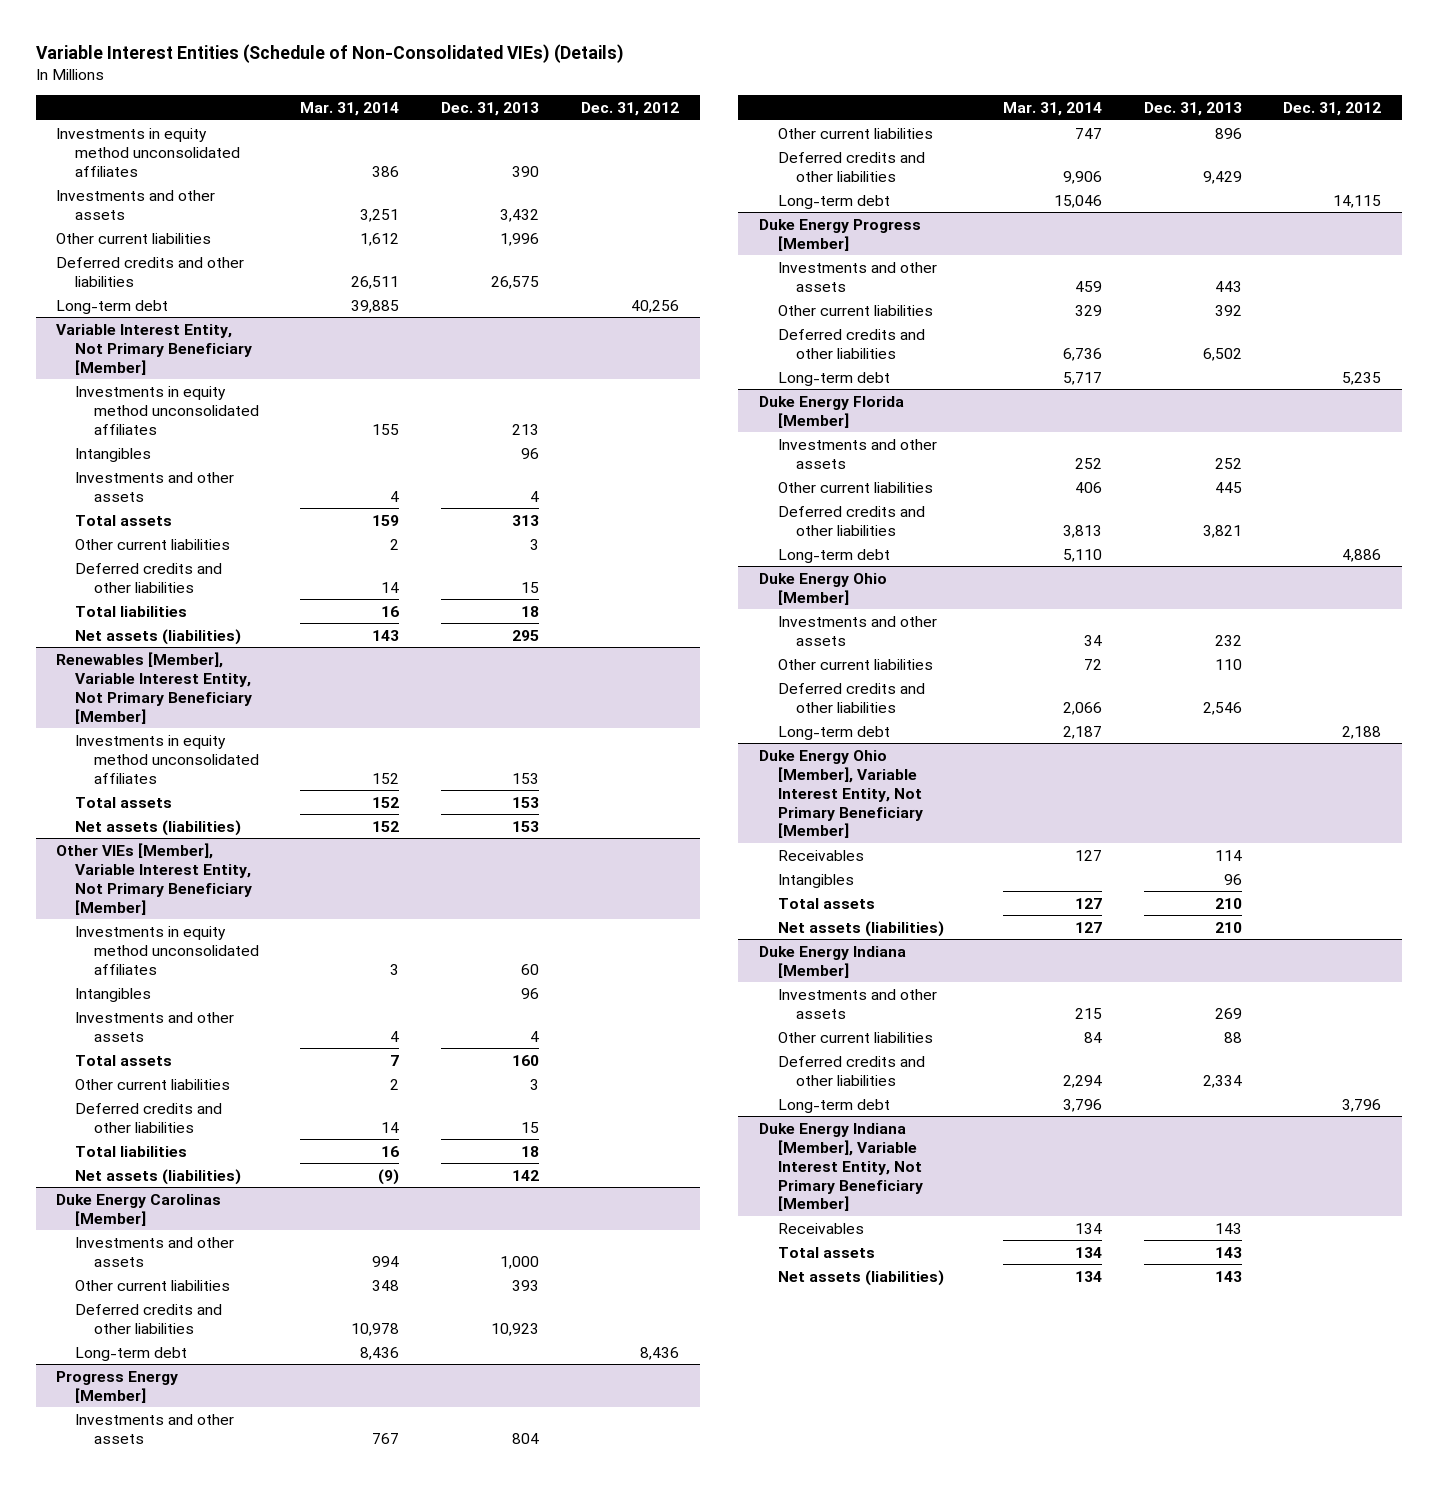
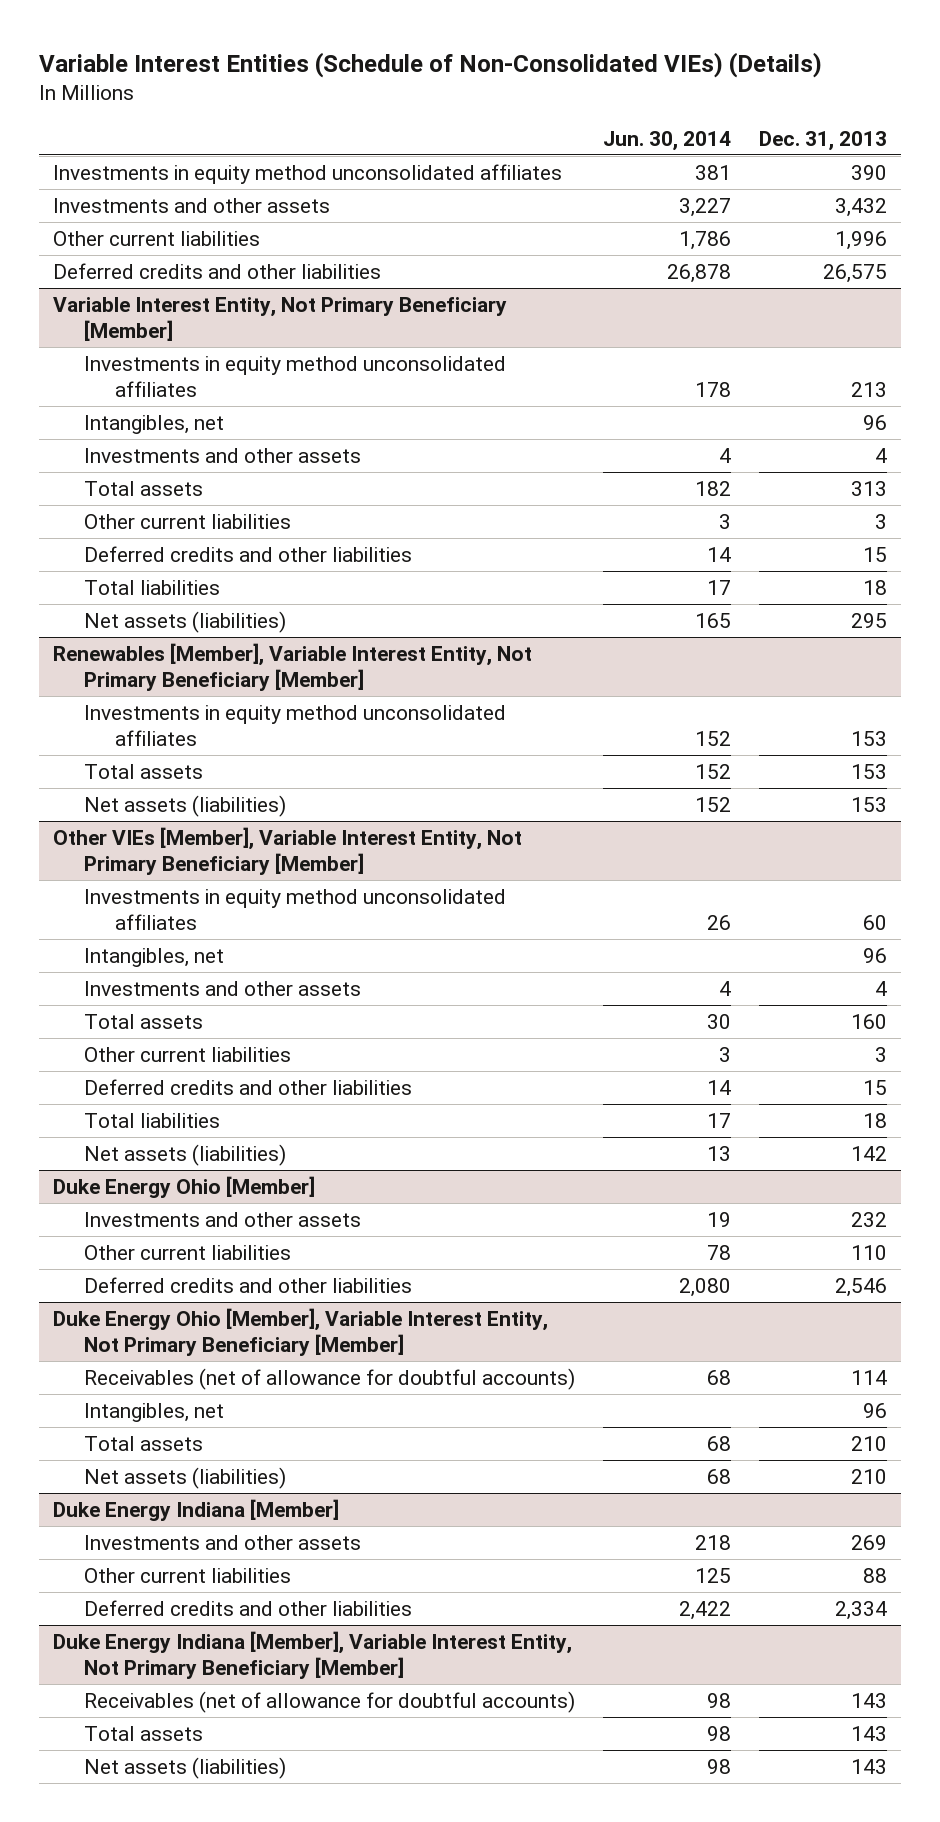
[300,101,400,116] Mar. 31, 2014 -> none
[580,101,679,116] Dec. 31, 2012 -> none
none -> [602,130,731,151] Jun. 30, 2014
[56,299,169,314] Long-term debt -> none
[75,447,152,462] Intangibles -> [83,415,224,435] Intangibles, net
[75,987,152,1002] Intangibles -> [83,948,224,968] Intangibles, net
[56,1193,222,1226] Duke Energy Carolinas [Member] -> none
[75,1236,235,1267] Investments and other assets -> none
[75,1279,231,1291] Other current liabilities -> none
[75,1303,223,1334] Deferred credits and other liabilities -> none
[75,1346,188,1361] Long-term debt -> none
[56,1370,179,1403] Progress Energy [Member] -> none
[75,1413,235,1444] Investments and other assets -> none
[777,127,933,139] Other current liabilities -> none
[777,151,925,182] Deferred credits and other liabilities -> none
[777,194,890,209] Long-term debt -> none
[758,218,921,251] Duke Energy Progress [Member] -> none
[777,261,937,292] Investments and other assets -> none
[777,304,933,316] Other current liabilities -> none
[777,328,925,359] Deferred credits and other liabilities -> none
[777,371,890,386] Long-term debt -> none
[758,395,904,428] Duke Energy Florida [Member] -> none
[777,438,937,469] Investments and other assets -> none
[777,481,933,493] Other current liabilities -> none
[777,505,925,536] Deferred credits and other liabilities -> none
[777,548,890,563] Long-term debt -> none
[777,725,890,740] Long-term debt -> none
[777,849,864,861] Receivables -> [83,1368,575,1391] Receivables (net of allowance for doubtful accounts)
[777,873,854,888] Intangibles -> [83,1403,224,1423] Intangibles, net
[777,1098,890,1113] Long-term debt -> none
[777,1222,864,1234] Receivables -> [83,1691,575,1714] Receivables (net of allowance for doubtful accounts)

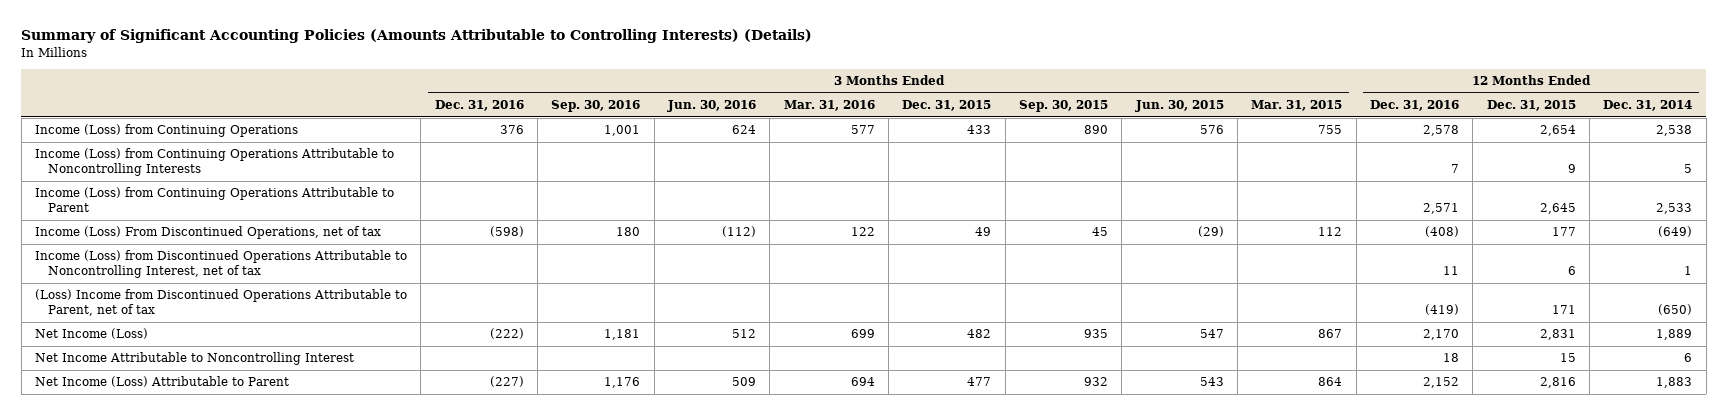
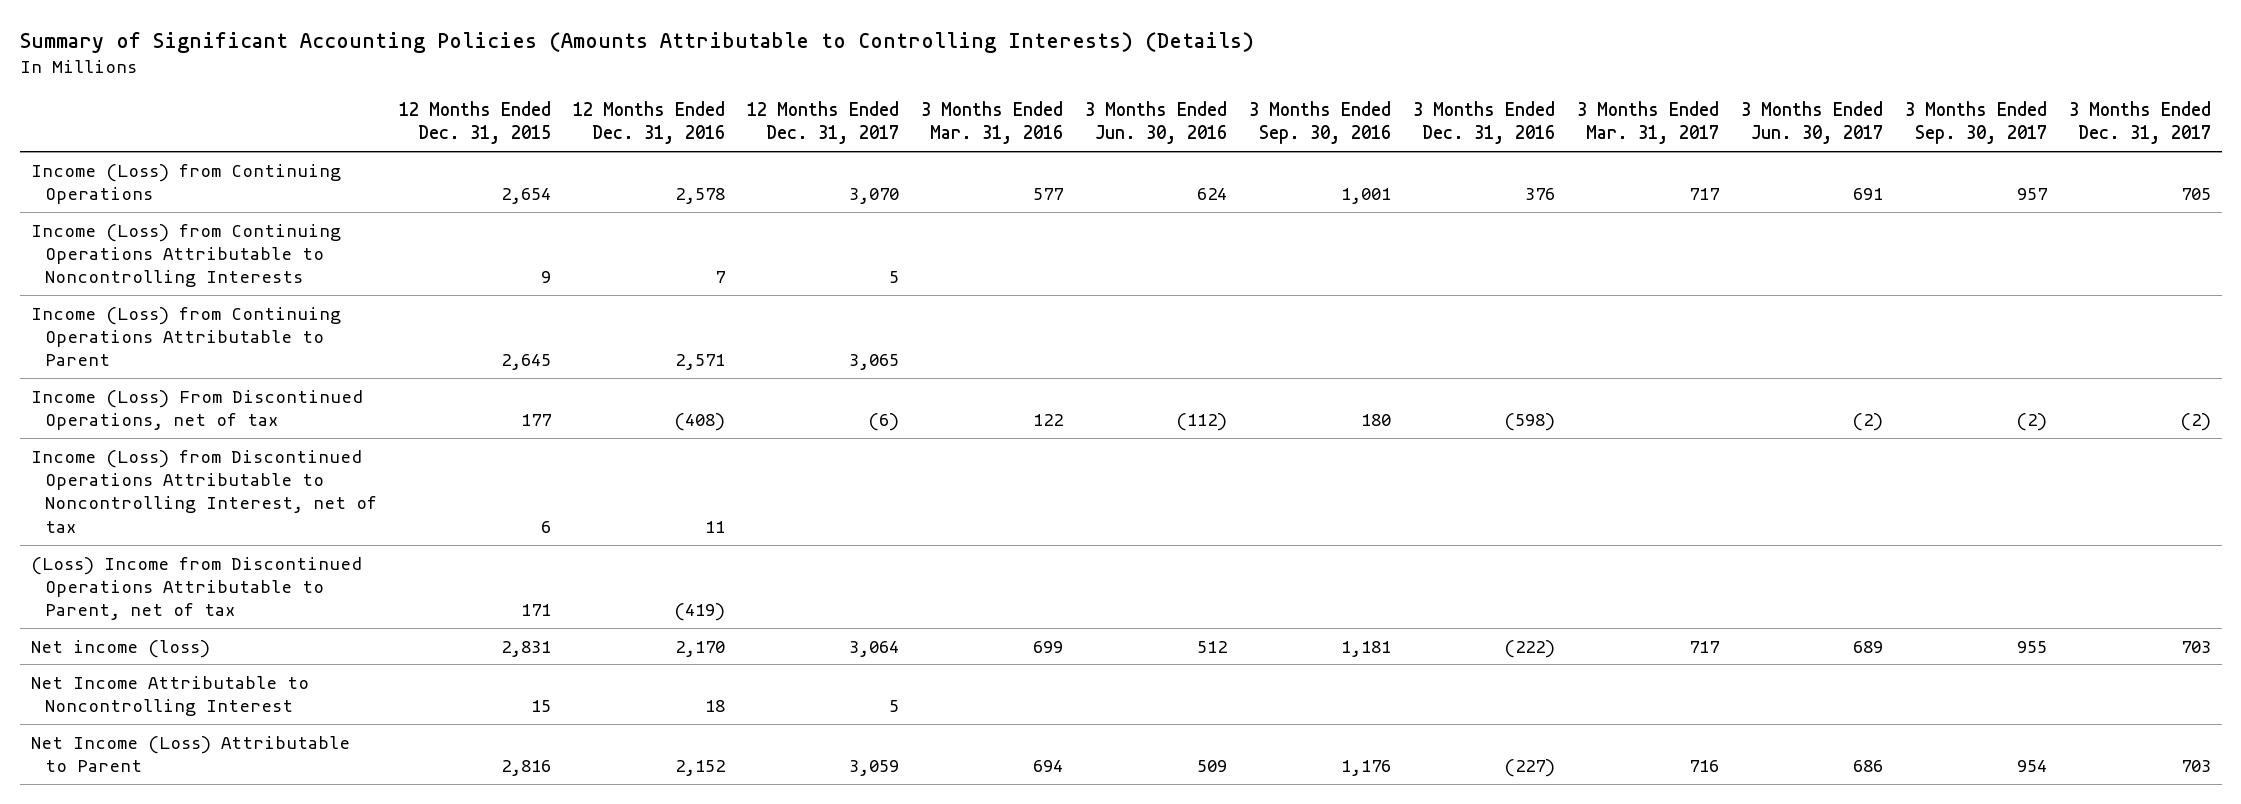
[902,100,992,112] Dec. 31, 2015 -> none
[1019,100,1109,113] Sep. 30, 2015 -> none
[1134,100,1224,113] Jun. 30, 2015 -> none
[1251,100,1343,112] Mar. 31, 2015 -> none
[1603,100,1693,112] Dec. 31, 2014 -> none
none -> [747,100,900,145] 12 Months Ended Dec. 31, 2017
none -> [1576,100,1719,145] 3 Months Ended Mar. 31, 2017
none -> [1740,100,1883,145] 3 Months Ended Jun. 30, 2017
none -> [1904,100,2047,145] 3 Months Ended Sep. 30, 2017
none -> [2068,100,2211,145] 3 Months Ended Dec. 31, 2017
[35,328,149,340] Net Income (Loss) -> [30,639,210,658] Net income (loss)

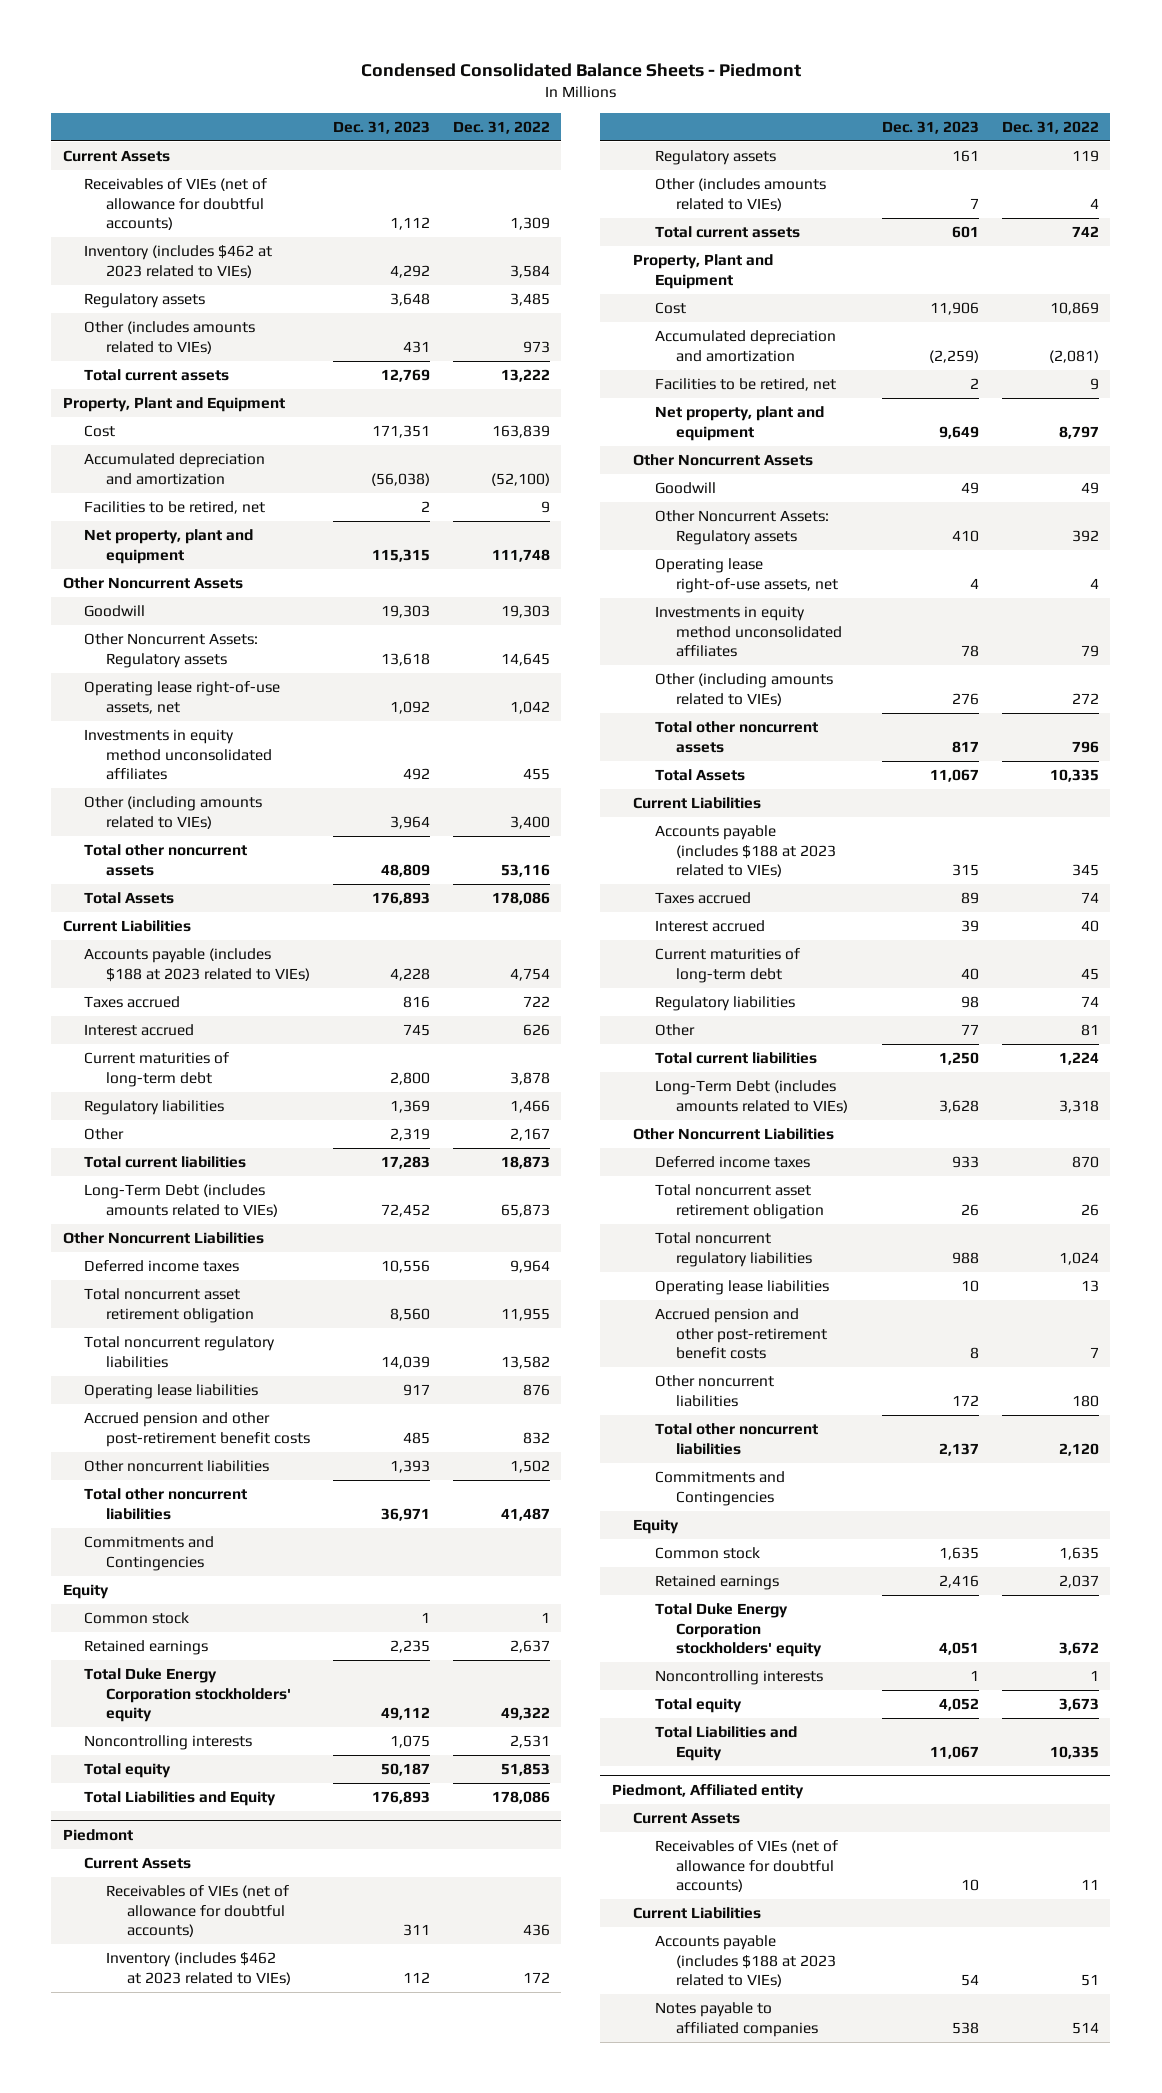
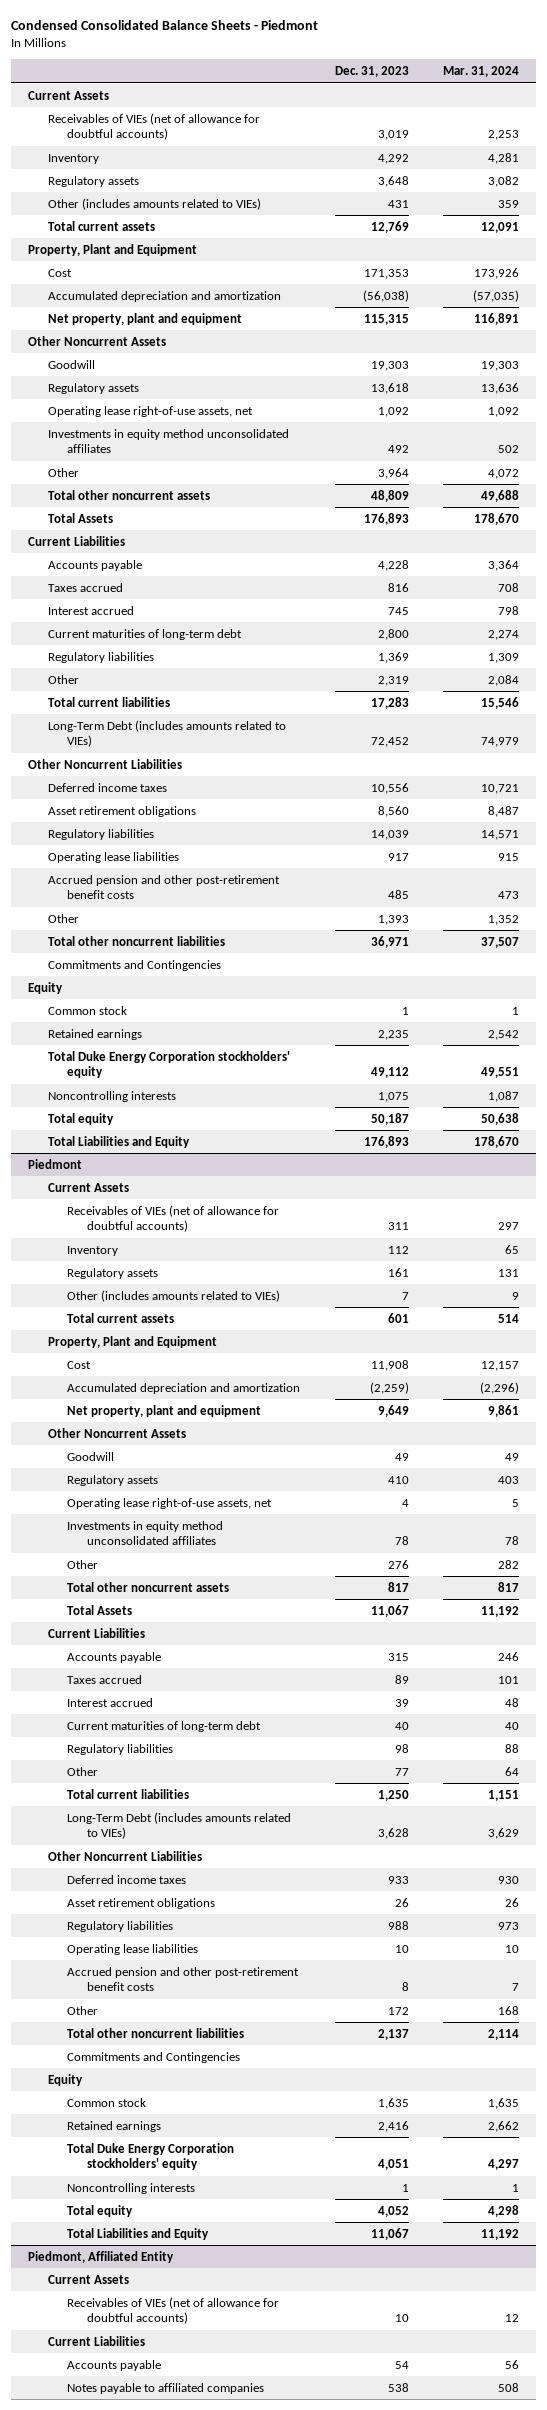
[452,120,550,134] Dec. 31, 2022 -> none
none -> [443,66,520,78] Mar. 31, 2024
[389,216,430,230] 1,112 -> [377,130,409,141] 3,019
[84,245,273,278] Inventory (includes $462 at 2023 related to VIEs) -> [47,153,99,164] Inventory
[371,425,430,439] 171,351 -> [363,268,409,279] 171,353
[84,501,266,515] Facilities to be retired, net -> none
[84,633,259,668] Other Noncurrent Assets: Regulatory assets -> [47,382,139,394] Regulatory assets
[84,796,263,829] Other (including amounts related to VIEs) -> [47,467,79,477] Other
[84,948,310,982] Accounts payable (includes $188 at 2023 related to VIEs) -> [47,559,142,571] Accounts payable
[84,1288,254,1323] Total noncurrent asset retirement obligation -> [47,805,196,817] Asset retirement obligations
[84,1336,276,1368] Total noncurrent regulatory liabilities -> [47,828,154,840] Regulatory liabilities
[84,1460,270,1473] Other noncurrent liabilities -> [47,913,79,923] Other
[105,1952,292,1985] Inventory (includes $462 at 2023 related to VIEs) -> [67,1245,119,1256] Inventory
[929,302,979,316] 11,906 -> [370,1359,409,1371] 11,908
[654,378,836,392] Facilities to be retired, net -> none
[654,510,829,545] Other Noncurrent Assets: Regulatory assets -> [67,1474,159,1486] Regulatory assets
[654,673,833,706] Other (including amounts related to VIEs) -> [67,1559,99,1569] Other
[654,825,837,877] Accounts payable (includes $188 at 2023 related to VIEs) -> [67,1651,162,1663] Accounts payable
[654,1184,825,1219] Total noncurrent asset retirement obligation -> [67,1897,216,1909] Asset retirement obligations
[654,1232,813,1267] Total noncurrent regulatory liabilities -> [67,1920,174,1932] Regulatory liabilities
[654,1375,774,1407] Other noncurrent liabilities -> [67,2005,99,2015] Other
[611,1783,804,1799] Piedmont, Affiliated entity -> [28,2250,175,2263] Piedmont, Affiliated Entity
[654,1935,837,1987] Accounts payable (includes $188 at 2023 related to VIEs) -> [67,2359,162,2371] Accounts payable

